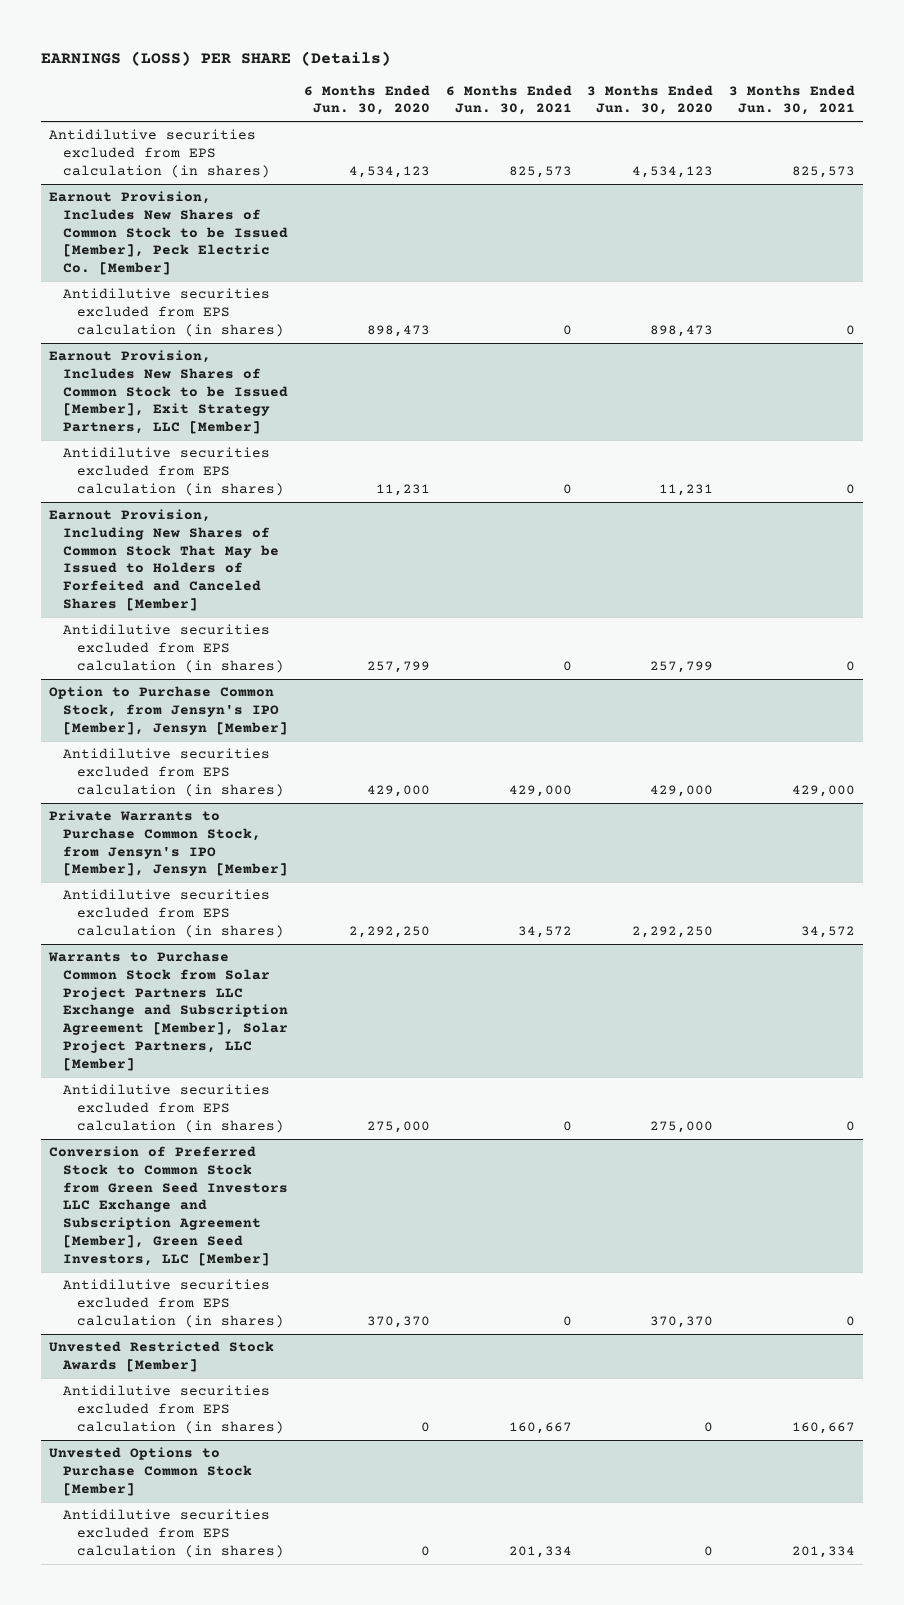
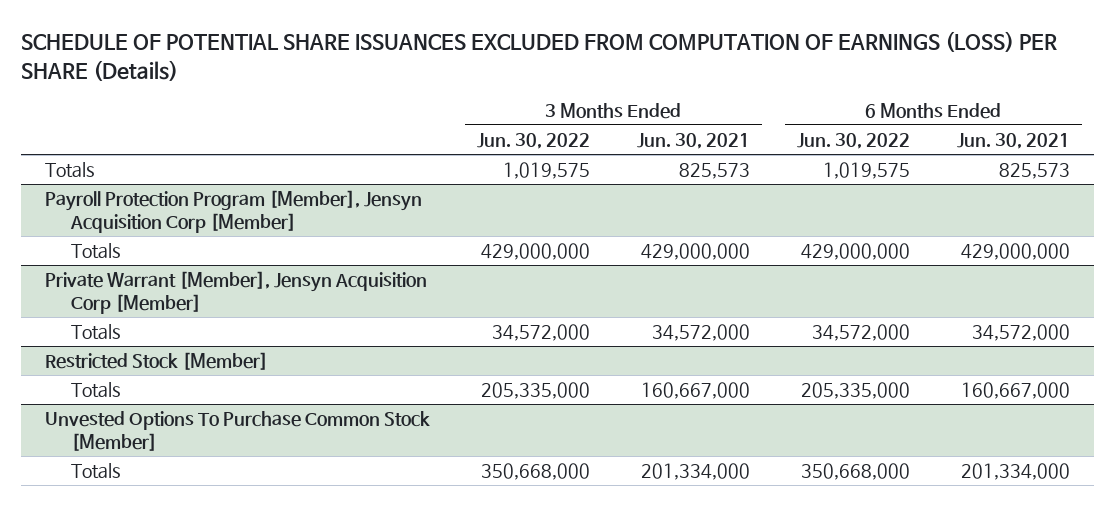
[40,51,391,67] EARNINGS (LOSS) PER SHARE (Details) -> [21,31,1058,81] SCHEDULE OF POTENTIAL SHARE ISSUANCES EXCLUDED FROM COMPUTATION OF EARNINGS (LOSS) PER SHARE (Details)
[303,84,430,116] 6 Months Ended Jun. 30, 2020 -> none
[587,84,714,116] 3 Months Ended Jun. 30, 2020 -> none
none -> [476,133,590,150] Jun. 30, 2022
none -> [796,133,910,150] Jun. 30, 2022
[48,191,289,276] Earnout Provision, Includes New Shares of Common Stock to be Issued [Member], Peck Electric Co. [Member] -> none
[63,288,285,337] Antidilutive securities excluded from EPS calculation (in shares) -> none
[48,350,289,435] Earnout Provision, Includes New Shares of Common Stock to be Issued [Member], Exit Strategy Partners, LLC [Member] -> none
[63,447,285,496] Antidilutive securities excluded from EPS calculation (in shares) -> none
[48,509,280,612] Earnout Provision, Including New Shares of Common Stock That May be Issued to Holders of Forfeited and Canceled Shares [Member] -> none
[63,624,285,673] Antidilutive securities excluded from EPS calculation (in shares) -> none
[48,686,289,735] Option to Purchase Common Stock, from Jensyn's IPO [Member], Jensyn [Member] -> none
[63,748,285,797] Antidilutive securities excluded from EPS calculation (in shares) -> none
[48,810,289,877] Private Warrants to Purchase Common Stock, from Jensyn's IPO [Member], Jensyn [Member] -> none
[63,889,285,938] Antidilutive securities excluded from EPS calculation (in shares) -> none
[47,951,289,1071] Warrants to Purchase Common Stock from Solar Project Partners LLC Exchange and Subscription Agreement [Member], Solar Project Partners, LLC [Member] -> none
[63,1084,285,1133] Antidilutive securities excluded from EPS calculation (in shares) -> none
[48,1146,289,1266] Conversion of Preferred Stock to Common Stock from Green Seed Investors LLC Exchange and Subscription Agreement [Member], Green Seed Investors, LLC [Member] -> none
[63,1279,285,1328] Antidilutive securities excluded from EPS calculation (in shares) -> none
[63,1385,285,1434] Antidilutive securities excluded from EPS calculation (in shares) -> none
[63,1509,285,1558] Antidilutive securities excluded from EPS calculation (in shares) -> none
[48,129,271,178] Antidilutive securities excluded from EPS calculation (in shares) -> [44,162,95,179] Totals
none -> [44,190,422,233] Payroll Protection Program [Member], Jensyn Acquisition Corp [Member]
none -> [71,243,122,260] Totals
none -> [44,271,427,314] Private Warrant [Member], Jensyn Acquisition Corp [Member]
none -> [71,324,122,341] Totals
[48,1341,274,1372] Unvested Restricted Stock Awards [Member] -> [44,352,268,371] Restricted Stock [Member]
none -> [71,382,122,399] Totals
[48,1447,253,1496] Unvested Options to Purchase Common Stock [Member] -> [44,411,430,451] Unvested Options To Purchase Common Stock [Member]
none -> [71,463,122,480] Totals

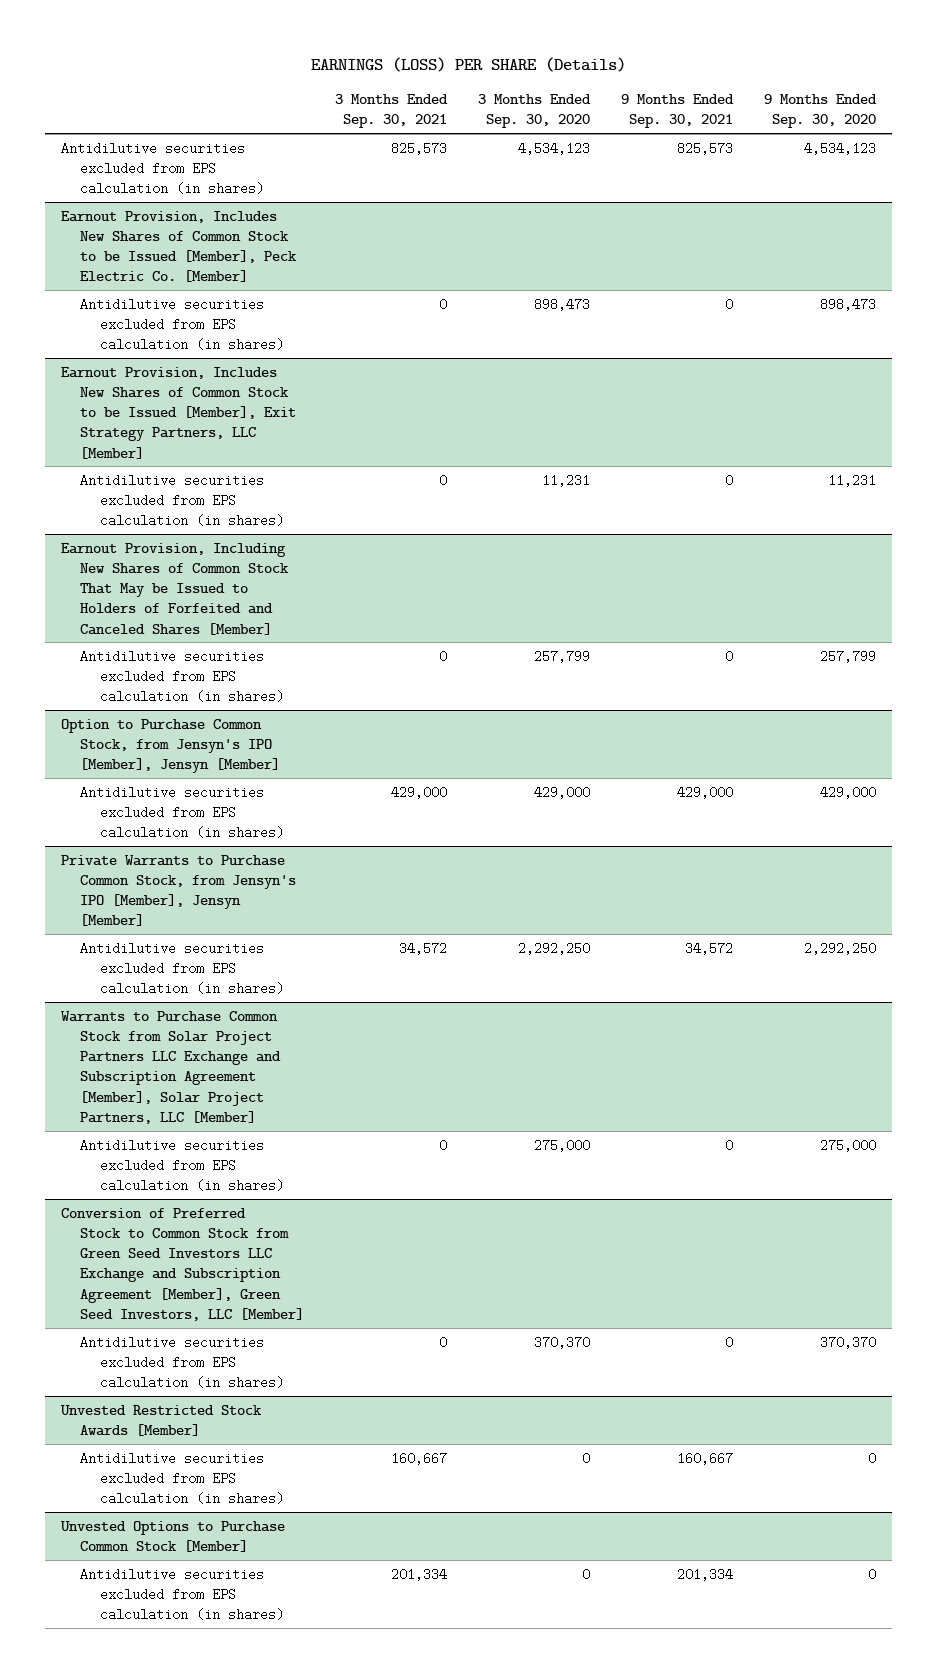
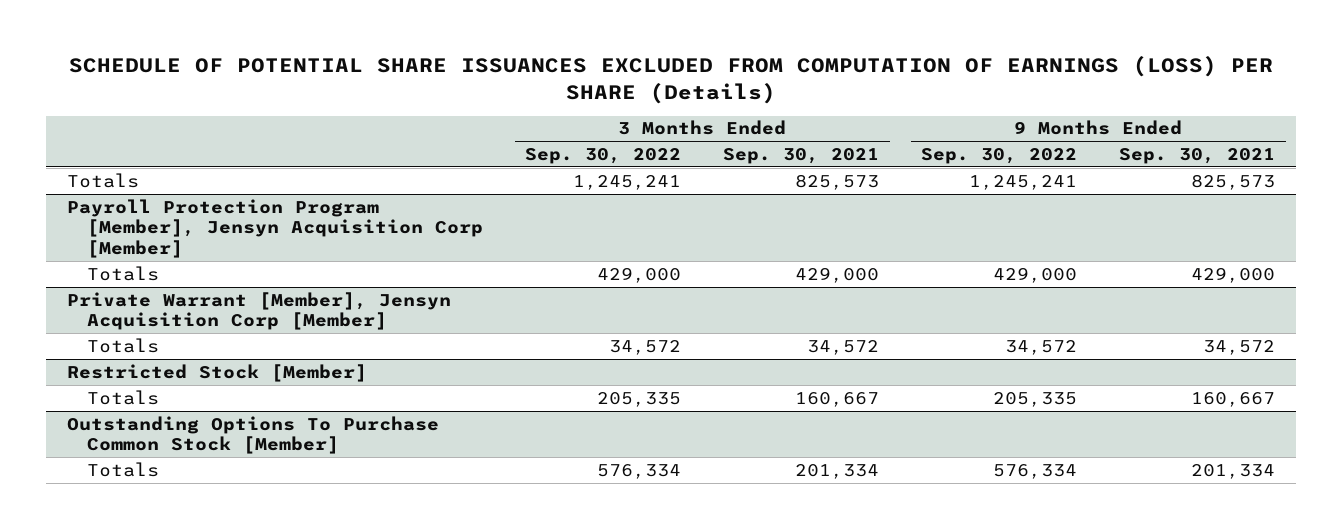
[310,56,626,72] EARNINGS (LOSS) PER SHARE (Details) -> [69,56,1274,104] SCHEDULE OF POTENTIAL SHARE ISSUANCES EXCLUDED FROM COMPUTATION OF EARNINGS (LOSS) PER SHARE (Details)
[478,94,592,129] 3 Months Ended Sep. 30, 2020 -> none
[764,94,878,129] 9 Months Ended Sep. 30, 2020 -> none
none -> [525,148,682,165] Sep. 30, 2022
none -> [921,148,1078,165] Sep. 30, 2022
[60,210,298,283] Earnout Provision, Includes New Shares of Common Stock to be Issued [Member], Peck Electric Co. [Member] -> none
[80,297,285,352] Antidilutive securities excluded from EPS calculation (in shares) -> none
[60,366,297,459] Earnout Provision, Includes New Shares of Common Stock to be Issued [Member], Exit Strategy Partners, LLC [Member] -> none
[80,473,285,528] Antidilutive securities excluded from EPS calculation (in shares) -> none
[60,542,290,635] Earnout Provision, Including New Shares of Common Stock That May be Issued to Holders of Forfeited and Canceled Shares [Member] -> none
[80,649,285,704] Antidilutive securities excluded from EPS calculation (in shares) -> none
[60,718,281,774] Option to Purchase Common Stock, from Jensyn's IPO [Member], Jensyn [Member] -> none
[60,854,297,927] Private Warrants to Purchase Common Stock, from Jensyn's IPO [Member], Jensyn [Member] -> none
[60,1010,282,1124] Warrants to Purchase Common Stock from Solar Project Partners LLC Exchange and Subscription Agreement [Member], Solar Project Partners, LLC [Member] -> none
[80,1138,285,1193] Antidilutive securities excluded from EPS calculation (in shares) -> none
[60,1207,305,1321] Conversion of Preferred Stock to Common Stock from Green Seed Investors LLC Exchange and Subscription Agreement [Member], Green Seed Investors, LLC [Member] -> none
[80,1335,285,1390] Antidilutive securities excluded from EPS calculation (in shares) -> none
[60,141,265,196] Antidilutive securities excluded from EPS calculation (in shares) -> [66,172,139,188] Totals
none -> [66,198,484,258] Payroll Protection Program [Member], Jensyn Acquisition Corp [Member]
[80,785,285,840] Antidilutive securities excluded from EPS calculation (in shares) -> [87,265,160,281] Totals
none -> [66,291,451,331] Private Warrant [Member], Jensyn Acquisition Corp [Member]
[80,941,285,996] Antidilutive securities excluded from EPS calculation (in shares) -> [87,337,160,353] Totals
[59,1404,262,1436] Unvested Restricted Stock Awards [Member] -> [66,363,367,382] Restricted Stock [Member]
[80,1451,285,1506] Antidilutive securities excluded from EPS calculation (in shares) -> [87,389,160,405] Totals
[59,1520,285,1552] Unvested Options to Purchase Common Stock [Member] -> [66,415,439,455] Outstanding Options To Purchase Common Stock [Member]
[80,1567,285,1622] Antidilutive securities excluded from EPS calculation (in shares) -> [87,461,160,477] Totals

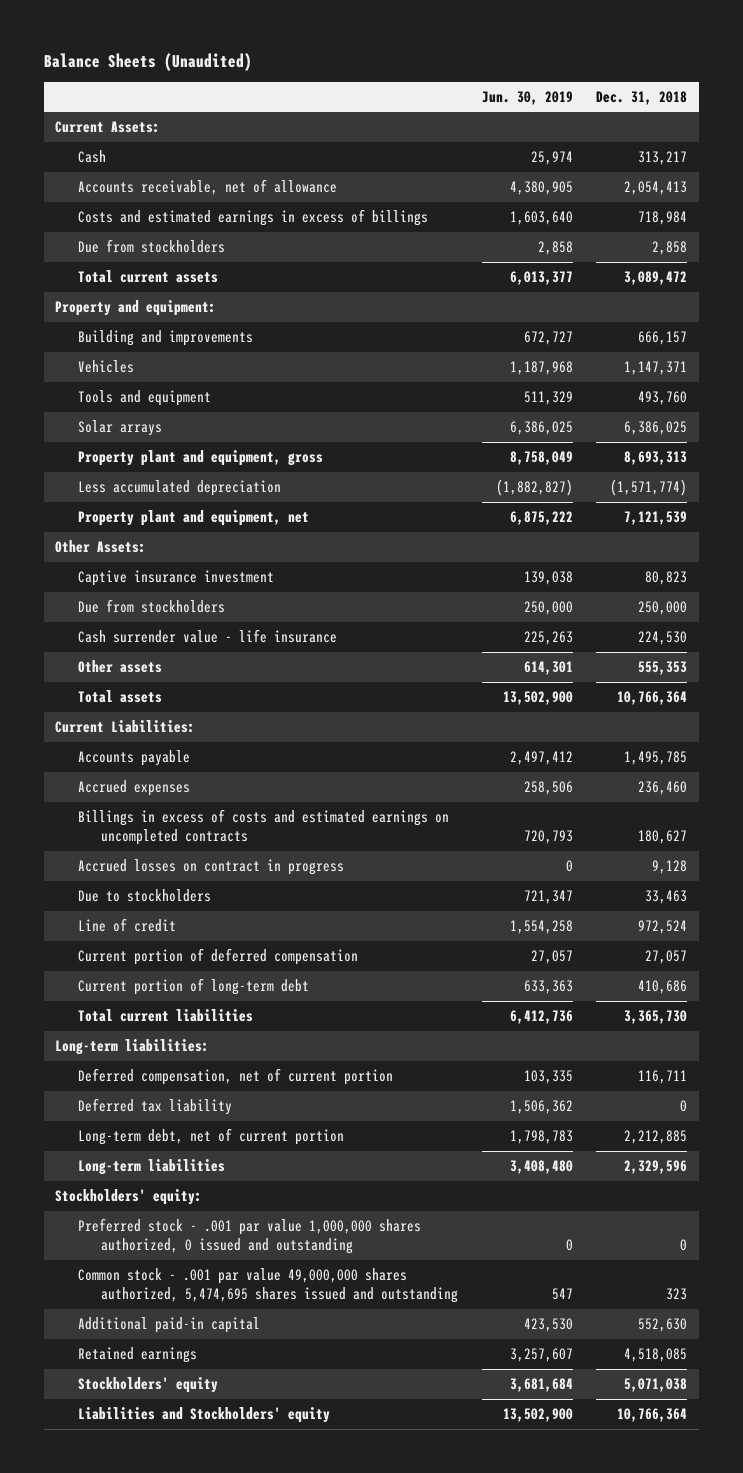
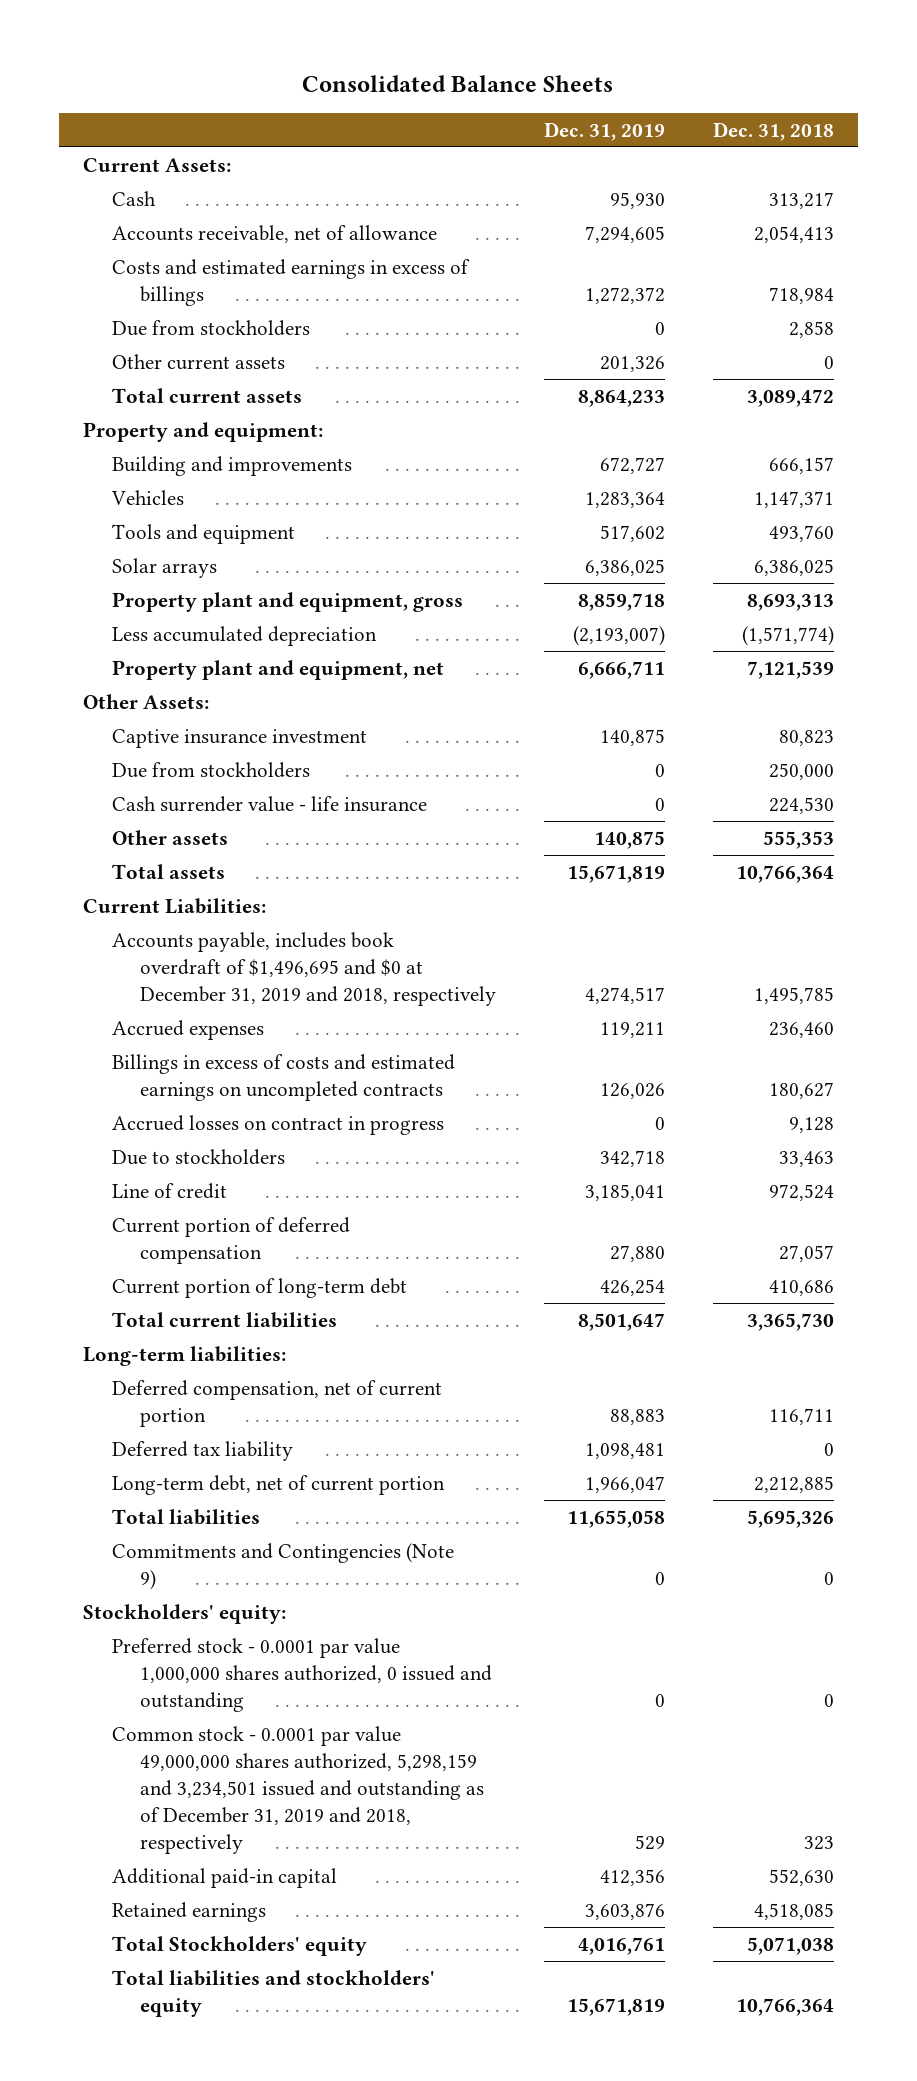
[43,52,252,71] Balance Sheets (Unaudited) -> [302,74,614,92] Consolidated Balance Sheets
[481,90,573,105] Jun. 30, 2019 -> none
none -> [544,121,666,141] Dec. 31, 2019
none -> [111,353,285,370] Other current assets
[78,749,191,766] Accounts payable -> [111,931,497,1006] Accounts payable, includes book overdraft of $1,496,695 and $0 at December 31, 2019 and 2018, respectively
[78,1158,226,1175] Long-term liabilities -> none
none -> [111,1508,260,1525] Total liabilities
none -> [111,1542,454,1590] Commitments and Contingencies (Note 9)
[78,1217,422,1255] Preferred stock - .001 par value 1,000,000 shares authorized, 0 issued and outstanding -> [111,1637,493,1712] Preferred stock - 0.0001 par value 1,000,000 shares authorized, 0 issued and outstanding
[78,1267,459,1304] Common stock - .001 par value 49,000,000 shares authorized, 5,474,695 shares issued and outstanding -> [111,1725,485,1854] Common stock - 0.0001 par value 49,000,000 shares authorized, 5,298,159 and 3,234,501 issued and outstanding as of December 31, 2019 and 2018, respectively
[78,1376,219,1393] Stockholders' equity -> [111,1935,367,1956] Total Stockholders' equity
[78,1406,331,1423] Liabilities and Stockholders' equity -> [111,1969,435,2017] Total liabilities and stockholders' equity

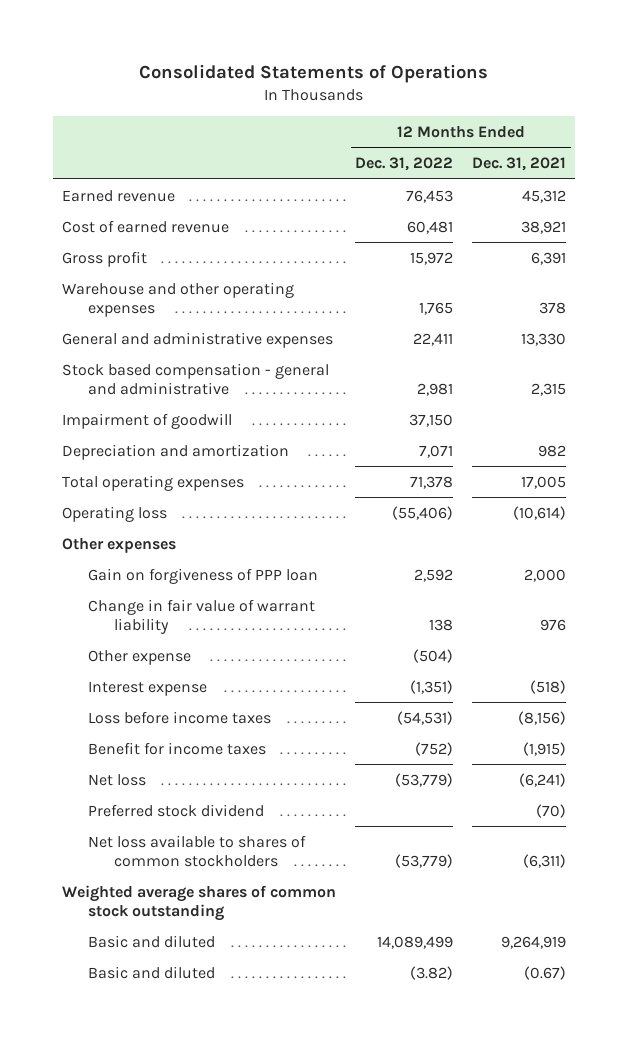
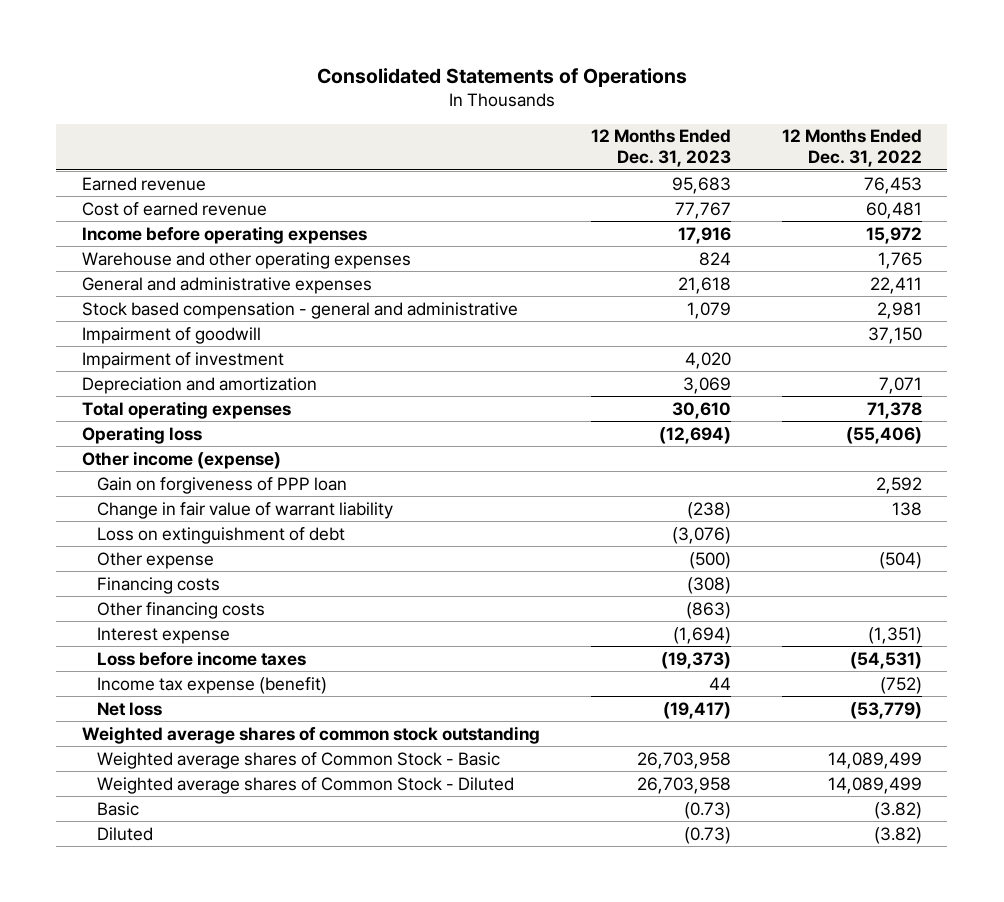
[471,157,566,172] Dec. 31, 2021 -> none
none -> [590,129,731,167] 12 Months Ended Dec. 31, 2023
[62,250,148,267] Gross profit -> [81,225,367,244] Income before operating expenses
none -> [81,351,284,369] Impairment of investment
[62,537,177,553] Other expenses -> [81,450,281,469] Other income (expense)
none -> [97,526,346,544] Loss on extinguishment of debt
none -> [97,576,221,594] Financing costs
none -> [97,601,266,619] Other financing costs
[87,741,266,755] Benefit for income taxes -> [97,676,328,694] Income tax expense (benefit)
[87,803,264,817] Preferred stock dividend -> none
[87,834,306,867] Net loss available to shares of common stockholders -> none
[87,934,215,948] Basic and diluted -> [97,751,501,769] Weighted average shares of Common Stock - Basic
none -> [97,776,515,794] Weighted average shares of Common Stock - Diluted
[87,965,215,979] Basic and diluted -> [97,801,140,816] Basic
none -> [97,826,154,841] Diluted

